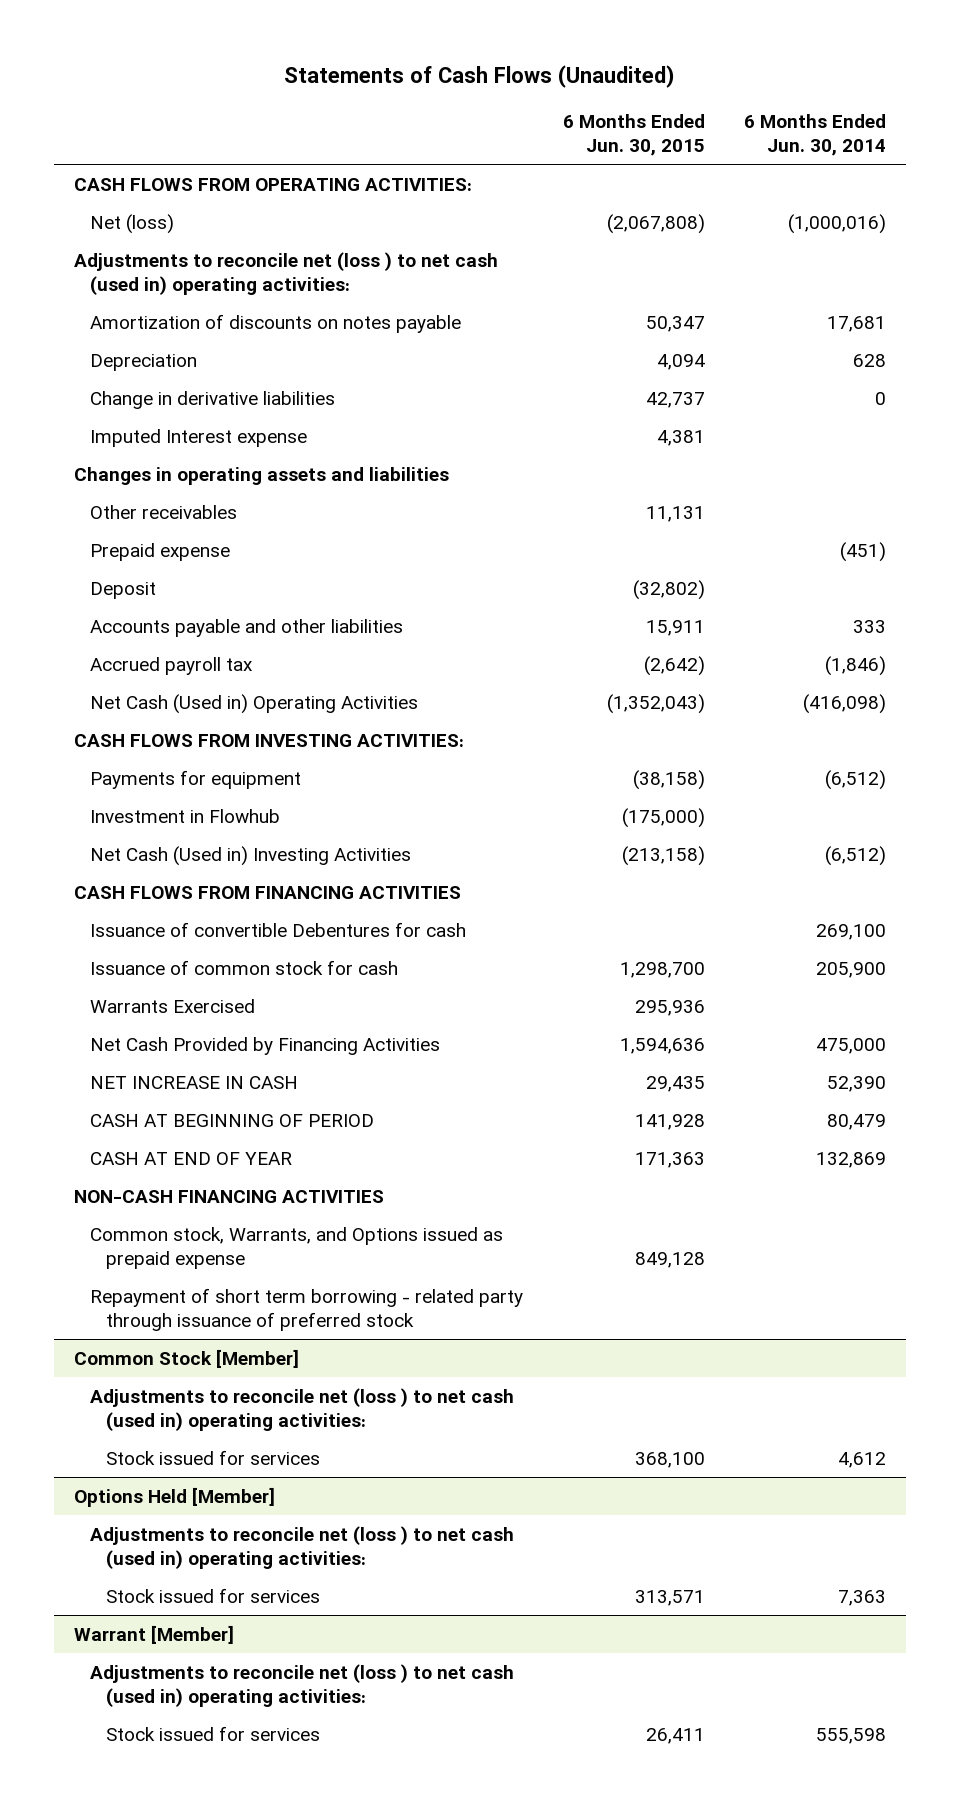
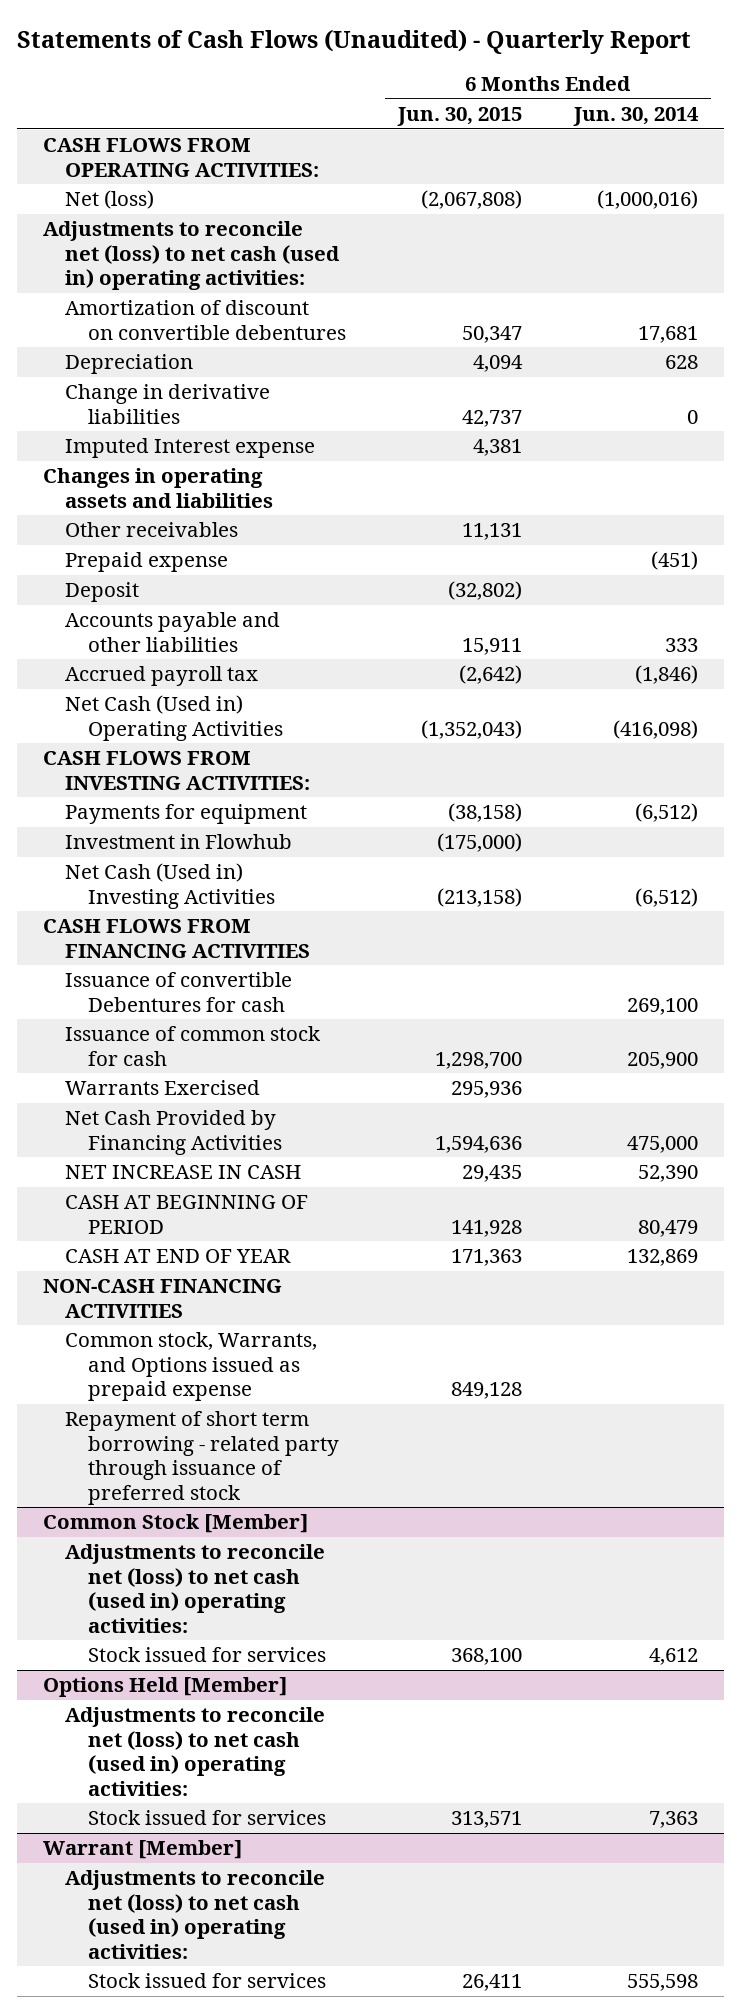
[284,65,676,89] Statements of Cash Flows (Unaudited) -> [16,29,691,55] Statements of Cash Flows (Unaudited) - Quarterly Report
[73,251,498,295] Adjustments to reconcile net (loss ) to net cash (used in) operating activities: -> [42,221,341,291] Adjustments to reconcile net (loss) to net cash (used in) operating activities:
[89,313,461,333] Amortization of discounts on notes payable -> [65,300,346,340] Amortization of discount on convertible debentures
[89,1387,514,1431] Adjustments to reconcile net (loss ) to net cash (used in) operating activities: -> [65,1544,326,1633] Adjustments to reconcile net (loss) to net cash (used in) operating activities:
[89,1525,514,1569] Adjustments to reconcile net (loss ) to net cash (used in) operating activities: -> [65,1707,326,1796] Adjustments to reconcile net (loss) to net cash (used in) operating activities:
[89,1663,514,1707] Adjustments to reconcile net (loss ) to net cash (used in) operating activities: -> [65,1870,326,1959] Adjustments to reconcile net (loss) to net cash (used in) operating activities:

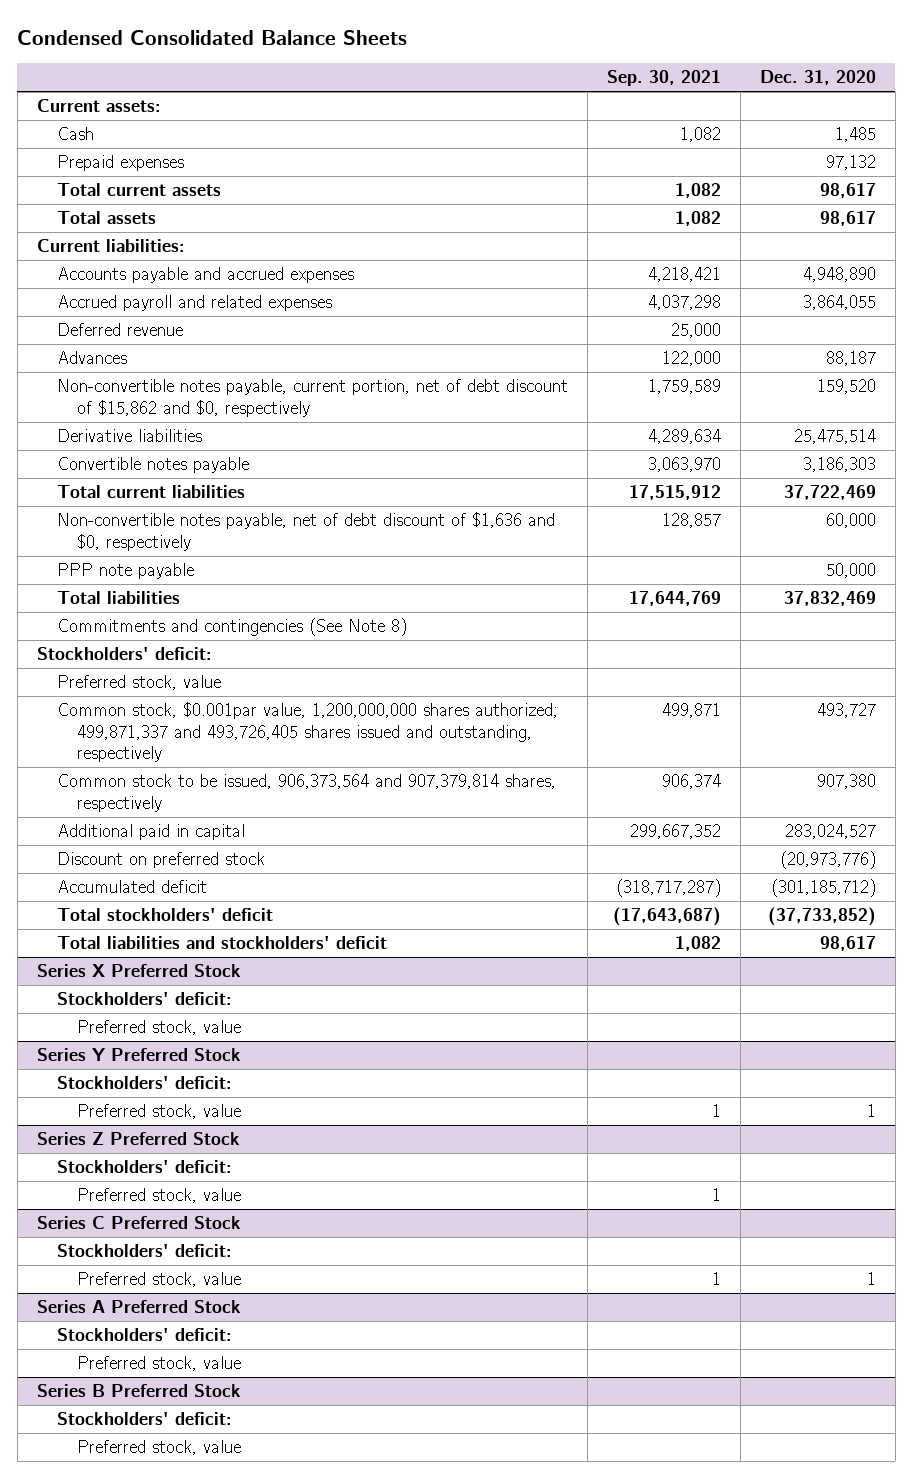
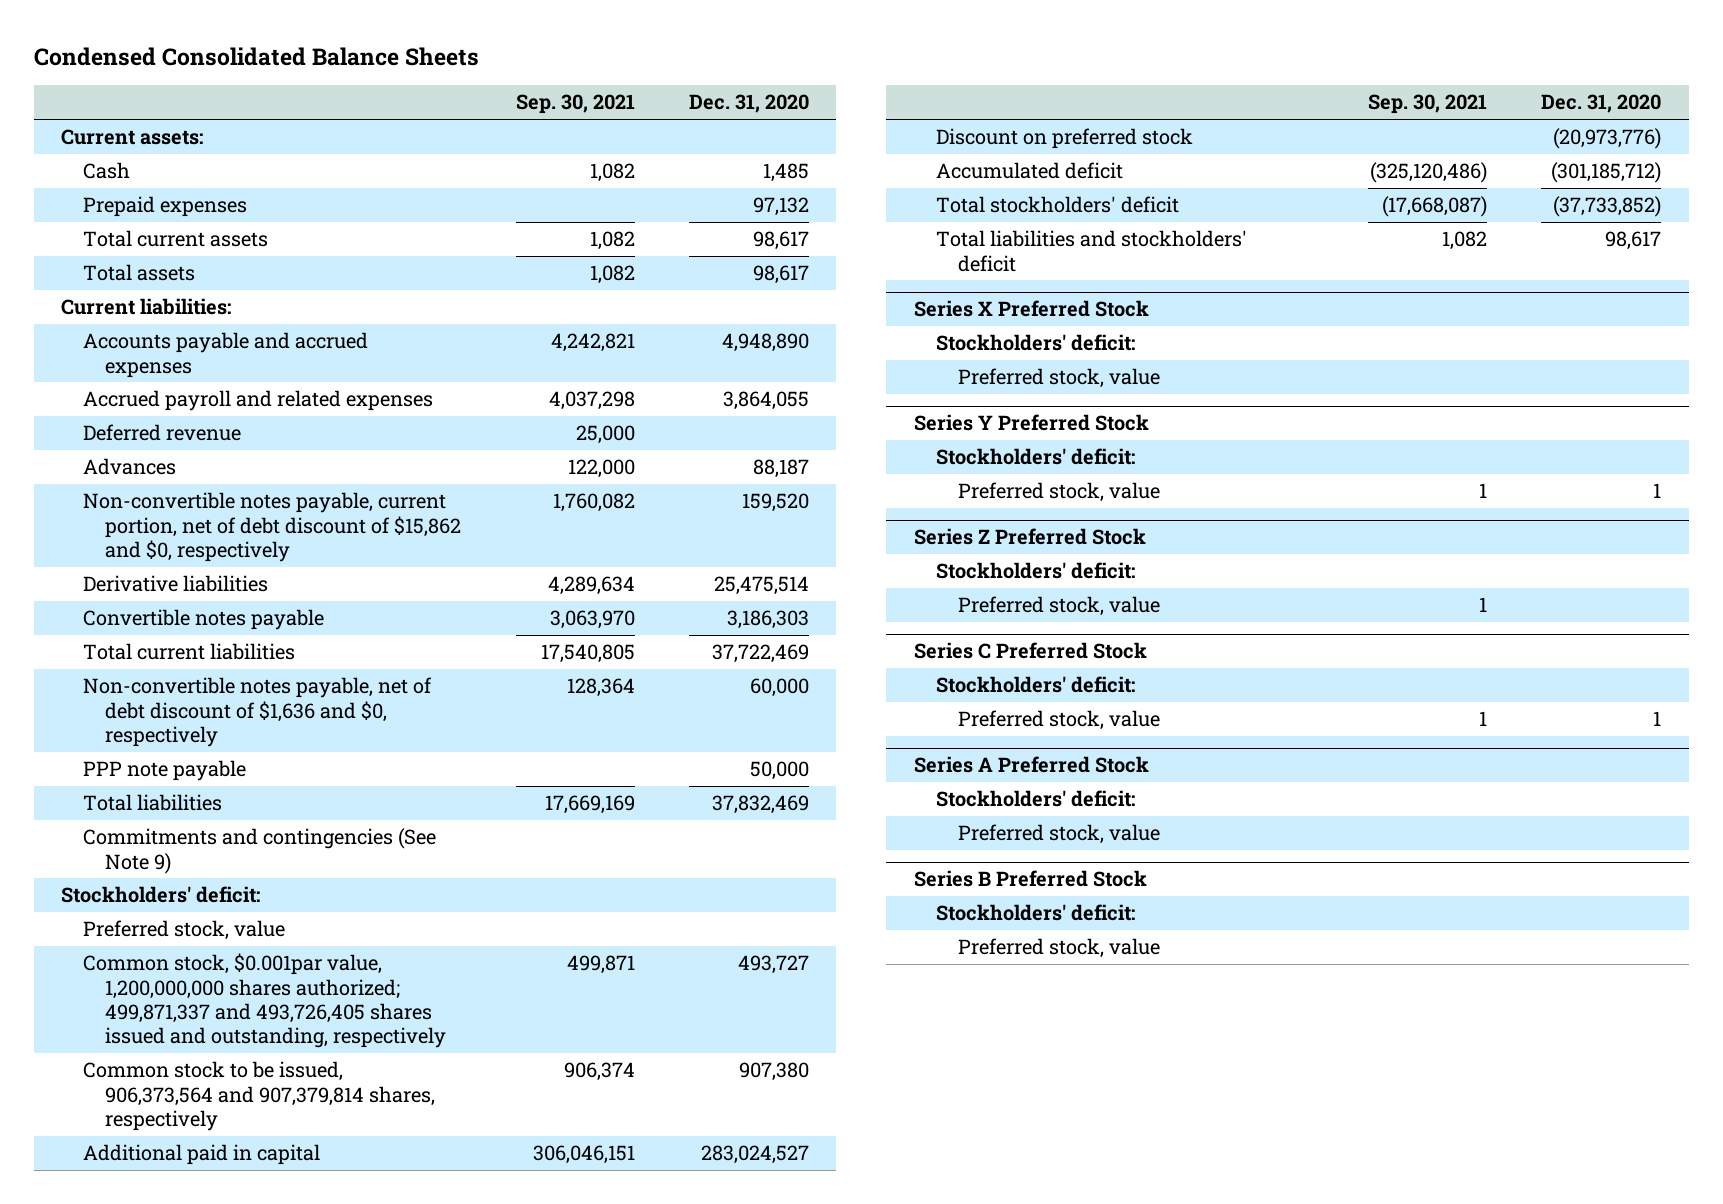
[647,267,721,283] 4,218,421 -> [550,333,635,353] 4,242,821
[647,379,721,395] 1,759,589 -> [552,493,635,513] 1,760,082
[628,485,721,501] 17,515,912 -> [540,644,635,664] 17,540,805
[661,513,721,529] 128,857 -> [566,678,635,698] 128,364
[628,591,721,607] 17,644,769 -> [544,795,635,815] 17,669,169
[56,618,407,637] Commitments and contingencies (See Note 8) -> [83,828,437,874] Commitments and contingencies (See Note 9)
[629,824,721,840] 299,667,352 -> [532,1145,635,1165] 306,046,151
[615,879,721,898] (318,717,287) -> [1370,162,1488,184] (325,120,486)
[612,907,721,927] (17,643,687) -> [1382,196,1488,218] (17,668,087)

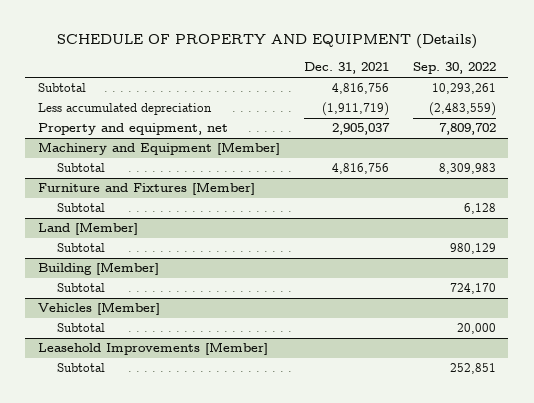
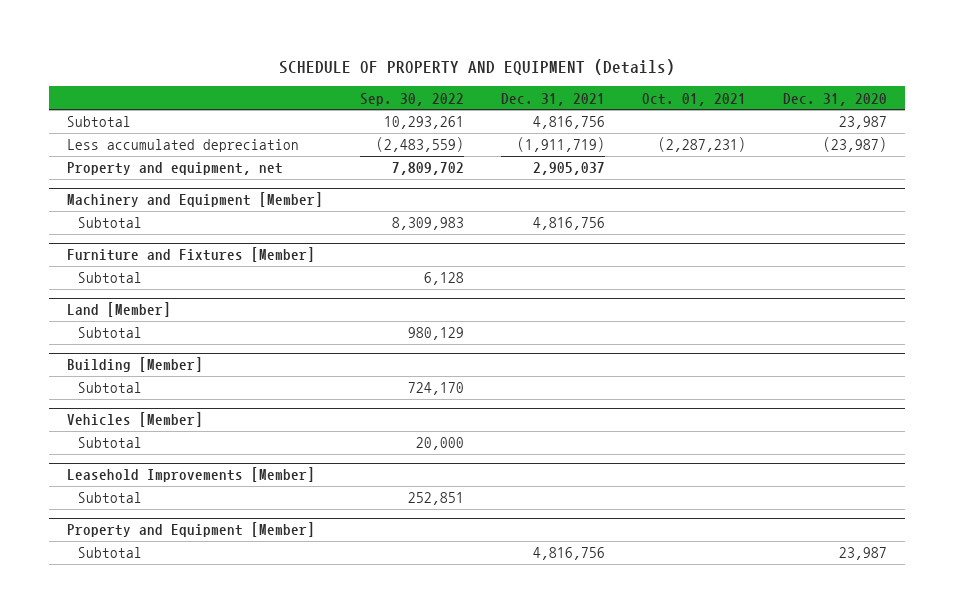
none -> [641,92,746,106] Oct. 01, 2021
none -> [782,92,887,106] Dec. 31, 2020
none -> [67,522,316,538] Property and Equipment [Member]
none -> [78,547,143,559] Subtotal

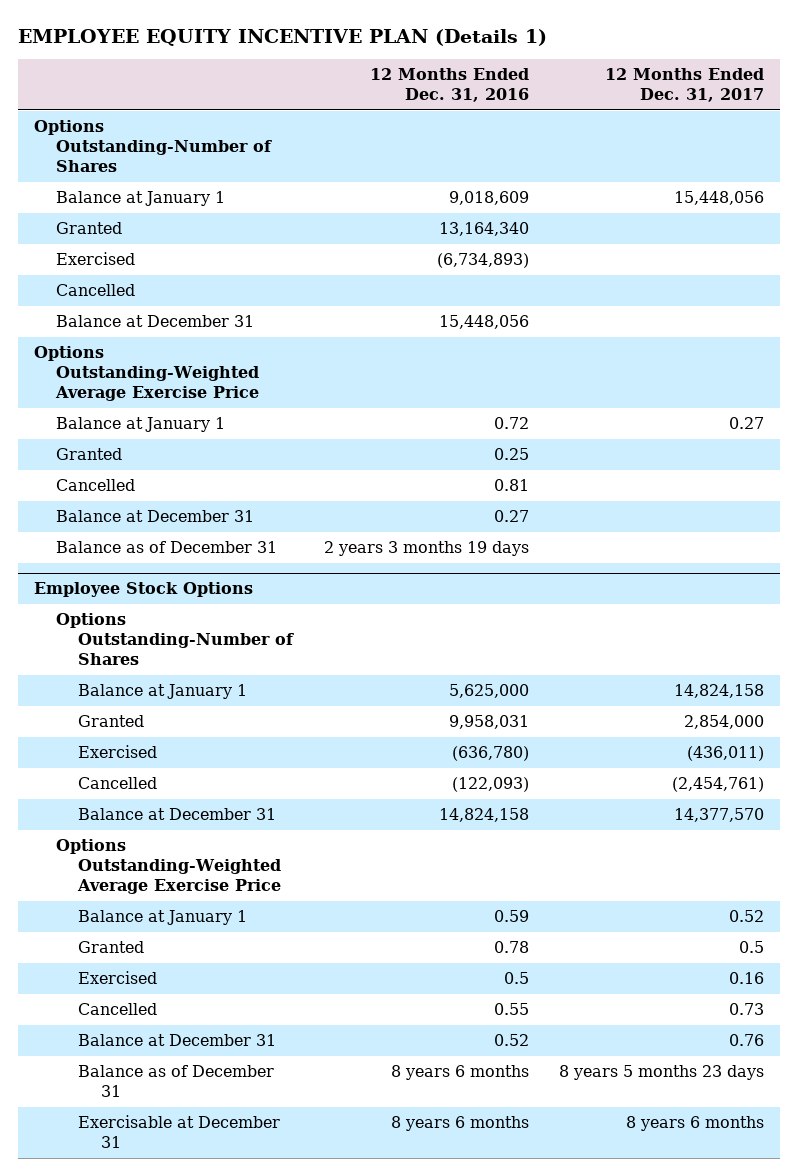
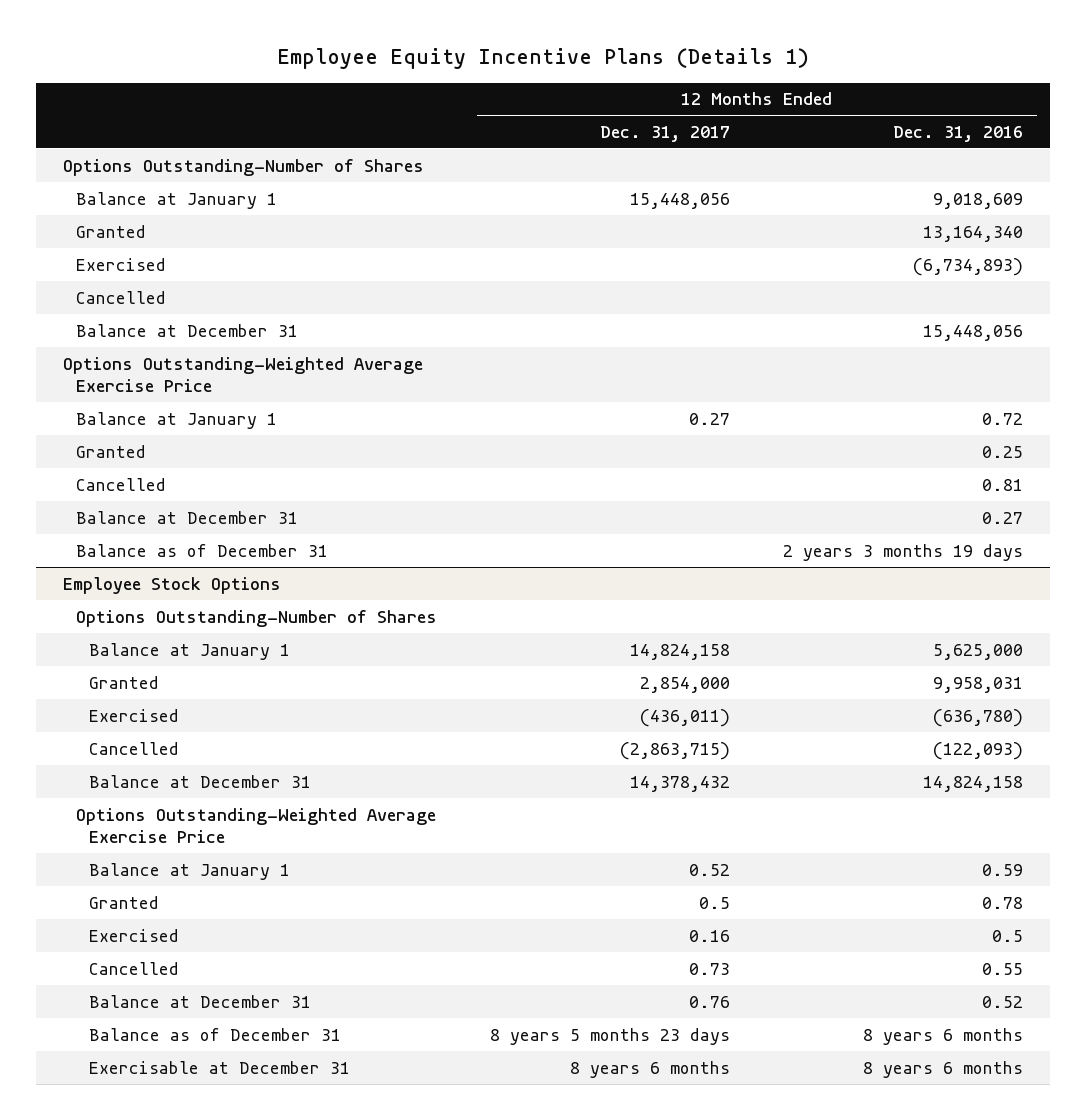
[18,29,548,47] EMPLOYEE EQUITY INCENTIVE PLAN (Details 1) -> [277,48,810,70] Employee Equity Incentive Plans (Details 1)
[672,777,765,793] (2,454,761) -> [620,741,731,760] (2,863,715)
[674,808,765,823] 14,377,570 -> [630,775,731,792] 14,378,432

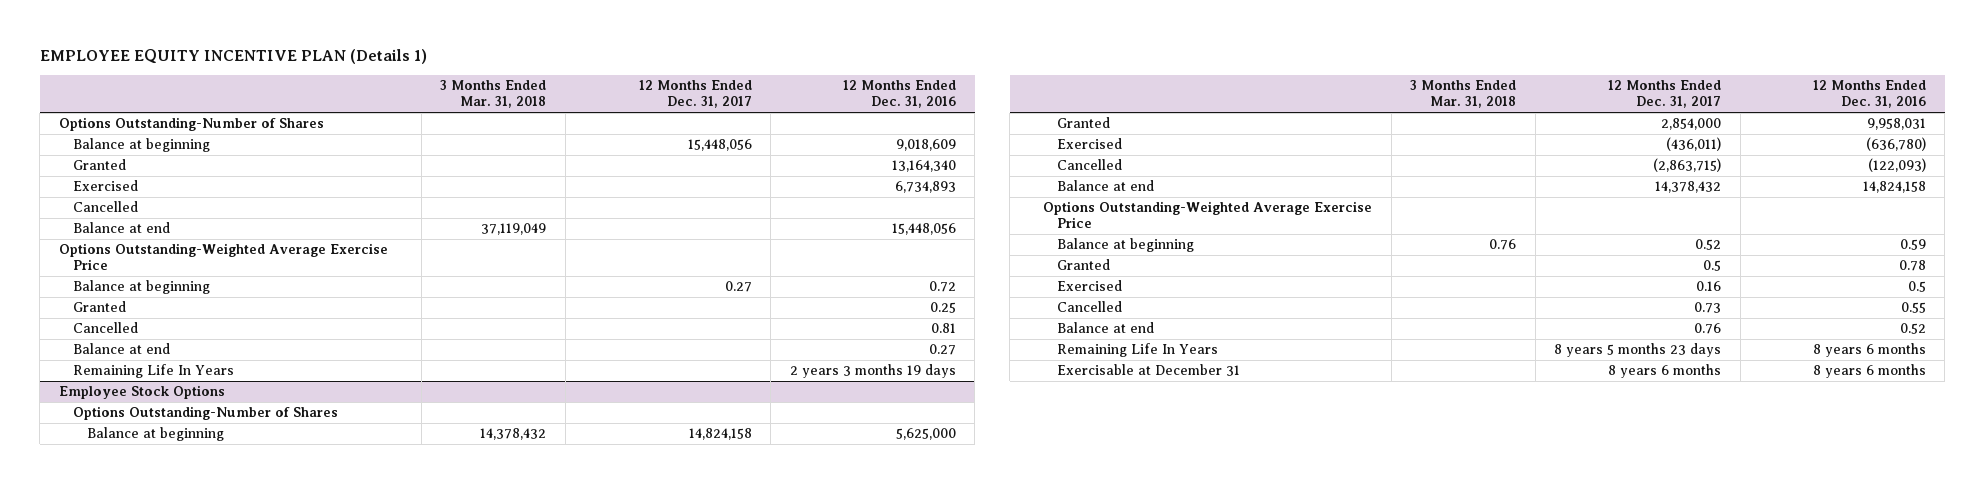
[277,48,810,70] Employee Equity Incentive Plans (Details 1) -> [39,49,427,65] EMPLOYEE EQUITY INCENTIVE PLAN (Details 1)
none -> [440,80,547,109] 3 Months Ended Mar. 31, 2018
[75,191,277,209] Balance at January 1 -> [73,138,211,153] Balance at beginning
[913,257,1024,276] (6,734,893) -> [894,181,956,194] 6,734,893
[75,323,298,337] Balance at December 31 -> [73,222,171,234] Balance at end
[75,411,277,429] Balance at January 1 -> [73,280,211,295] Balance at beginning
[75,510,298,524] Balance at December 31 -> [73,343,171,355] Balance at end
[75,543,328,557] Balance as of December 31 -> [73,364,235,379] Remaining Life In Years
[88,642,290,660] Balance at January 1 -> [87,427,225,442] Balance at beginning
[88,774,311,788] Balance at December 31 -> [1057,180,1155,192] Balance at end
[88,862,290,880] Balance at January 1 -> [1057,238,1195,253] Balance at beginning
[88,994,311,1008] Balance at December 31 -> [1057,322,1155,334] Balance at end
[88,1027,341,1041] Balance as of December 31 -> [1057,343,1219,358] Remaining Life In Years

